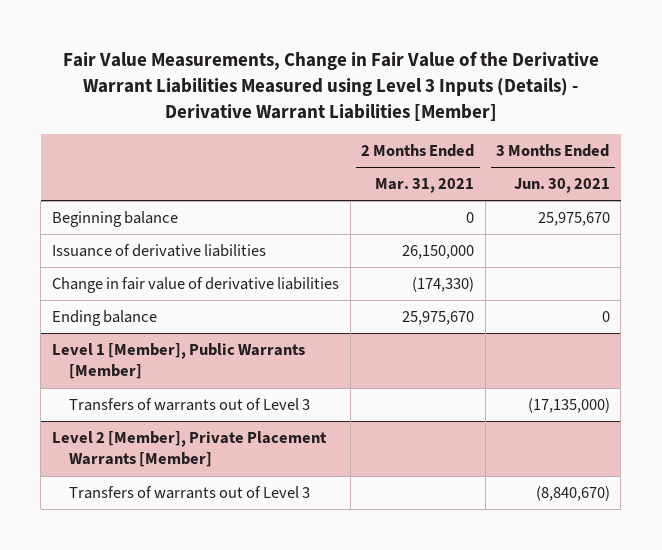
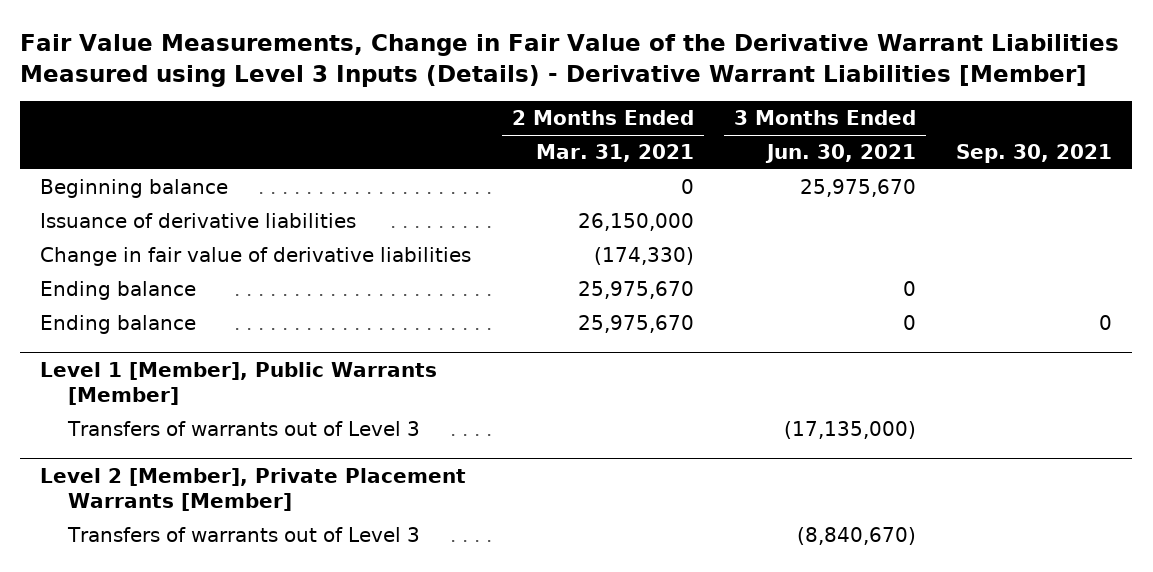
none -> [956,144,1113,164] Sep. 30, 2021
none -> [40,315,197,335] Ending balance

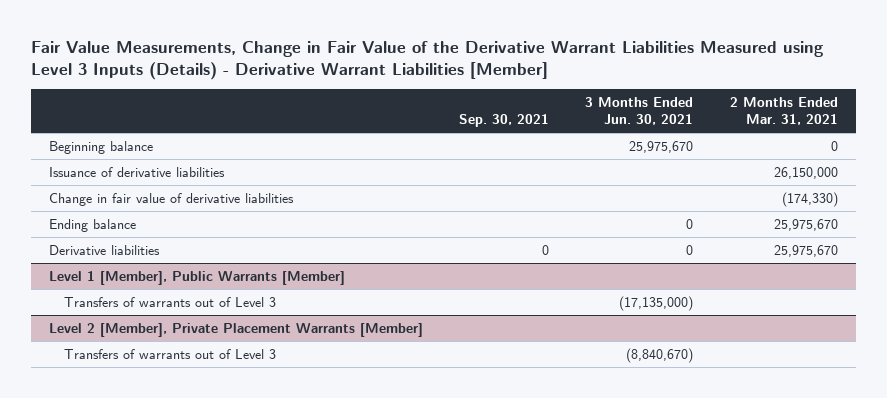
[40,315,197,335] Ending balance -> [48,244,160,255] Derivative liabilities

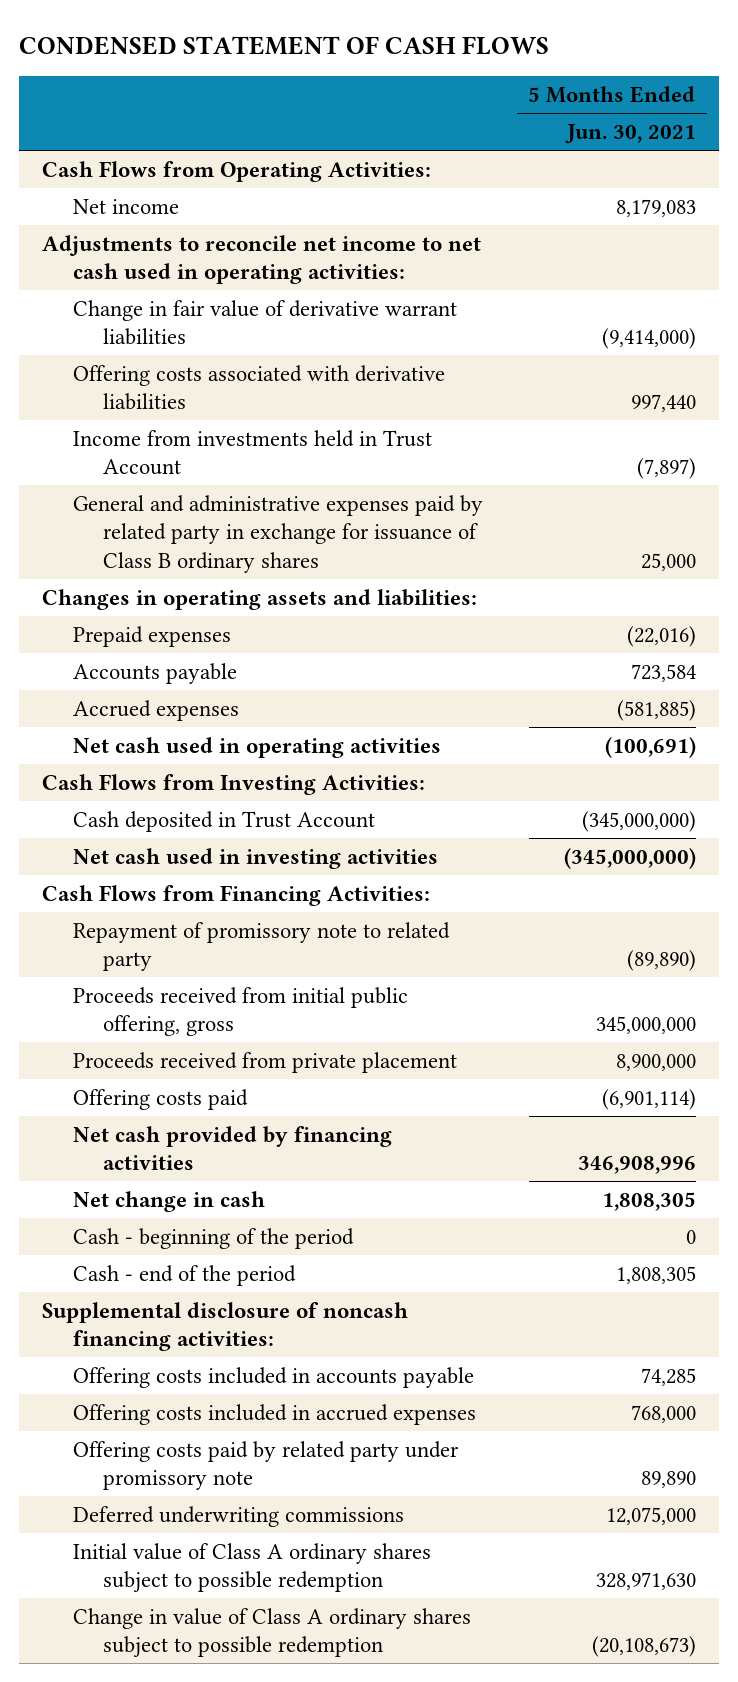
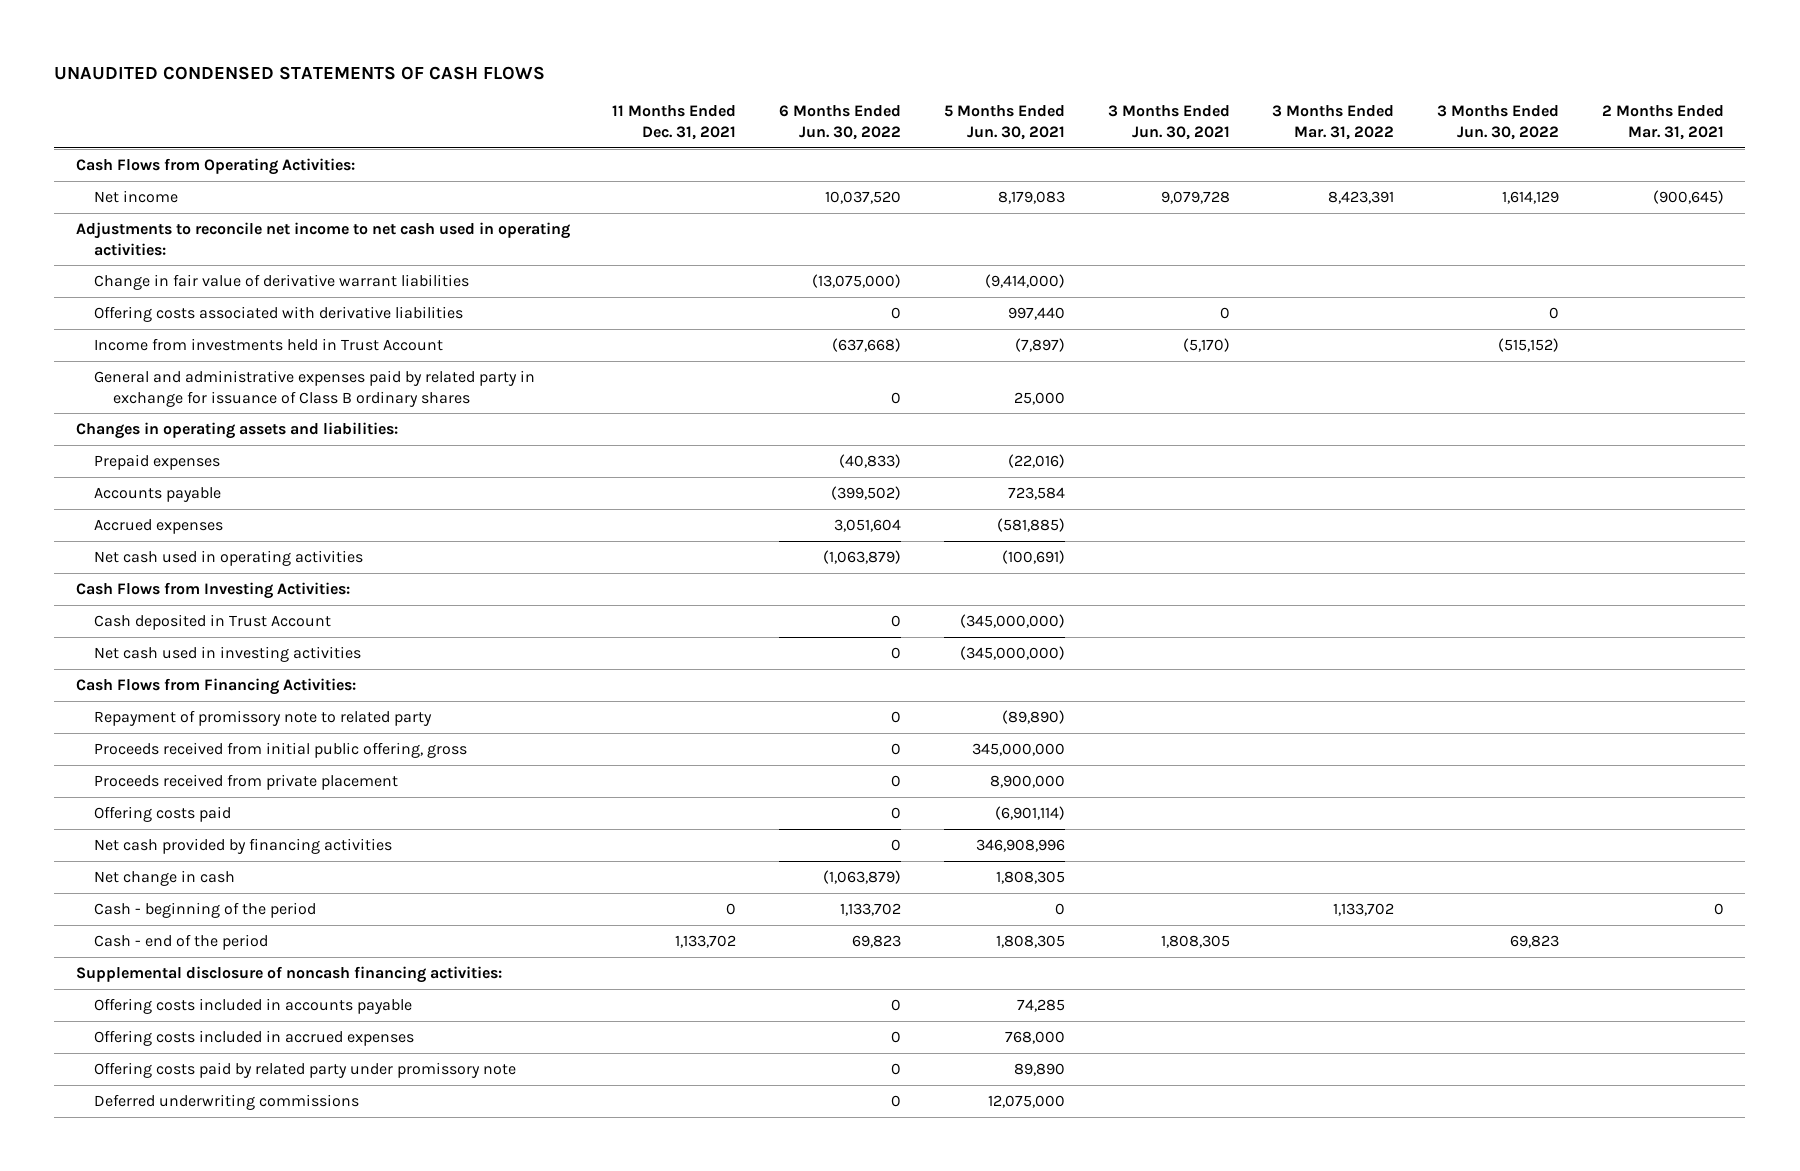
[19,36,550,56] CONDENSED STATEMENT OF CASH FLOWS -> [54,66,546,81] UNAUDITED CONDENSED STATEMENTS OF CASH FLOWS
none -> [612,105,737,141] 11 Months Ended Dec. 31, 2021
none -> [779,105,902,141] 6 Months Ended Jun. 30, 2022
none -> [1107,105,1230,141] 3 Months Ended Jun. 30, 2021
none -> [1272,105,1395,141] 3 Months Ended Mar. 31, 2022
none -> [1437,105,1560,141] 3 Months Ended Jun. 30, 2022
none -> [1601,105,1724,141] 2 Months Ended Mar. 31, 2021
[72,1542,431,1593] Initial value of Class A ordinary shares subject to possible redemption -> none
[72,1607,471,1658] Change in value of Class A ordinary shares subject to possible redemption -> none

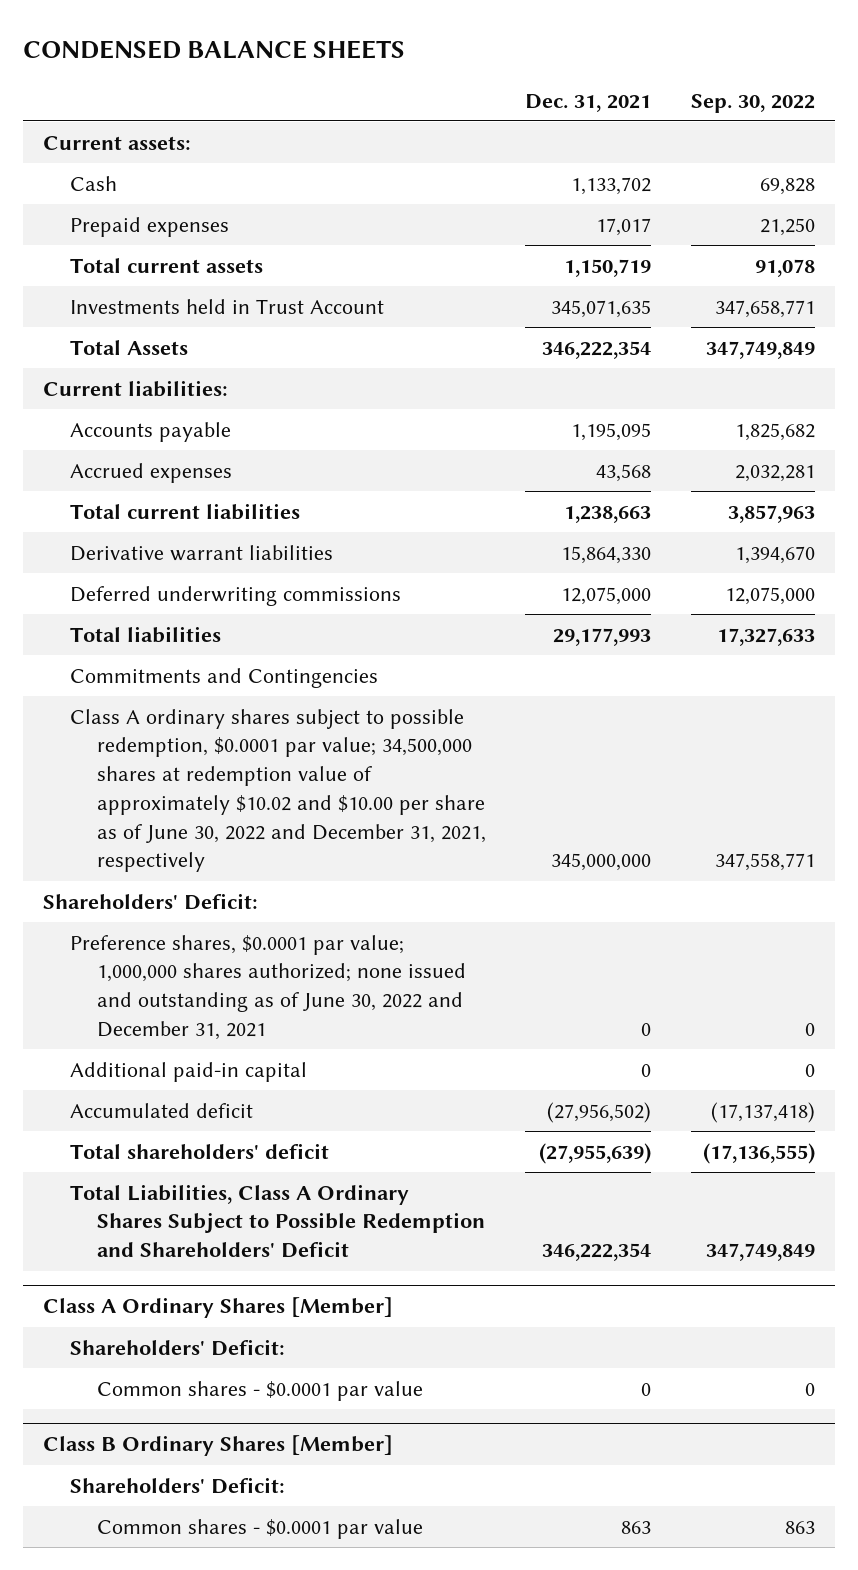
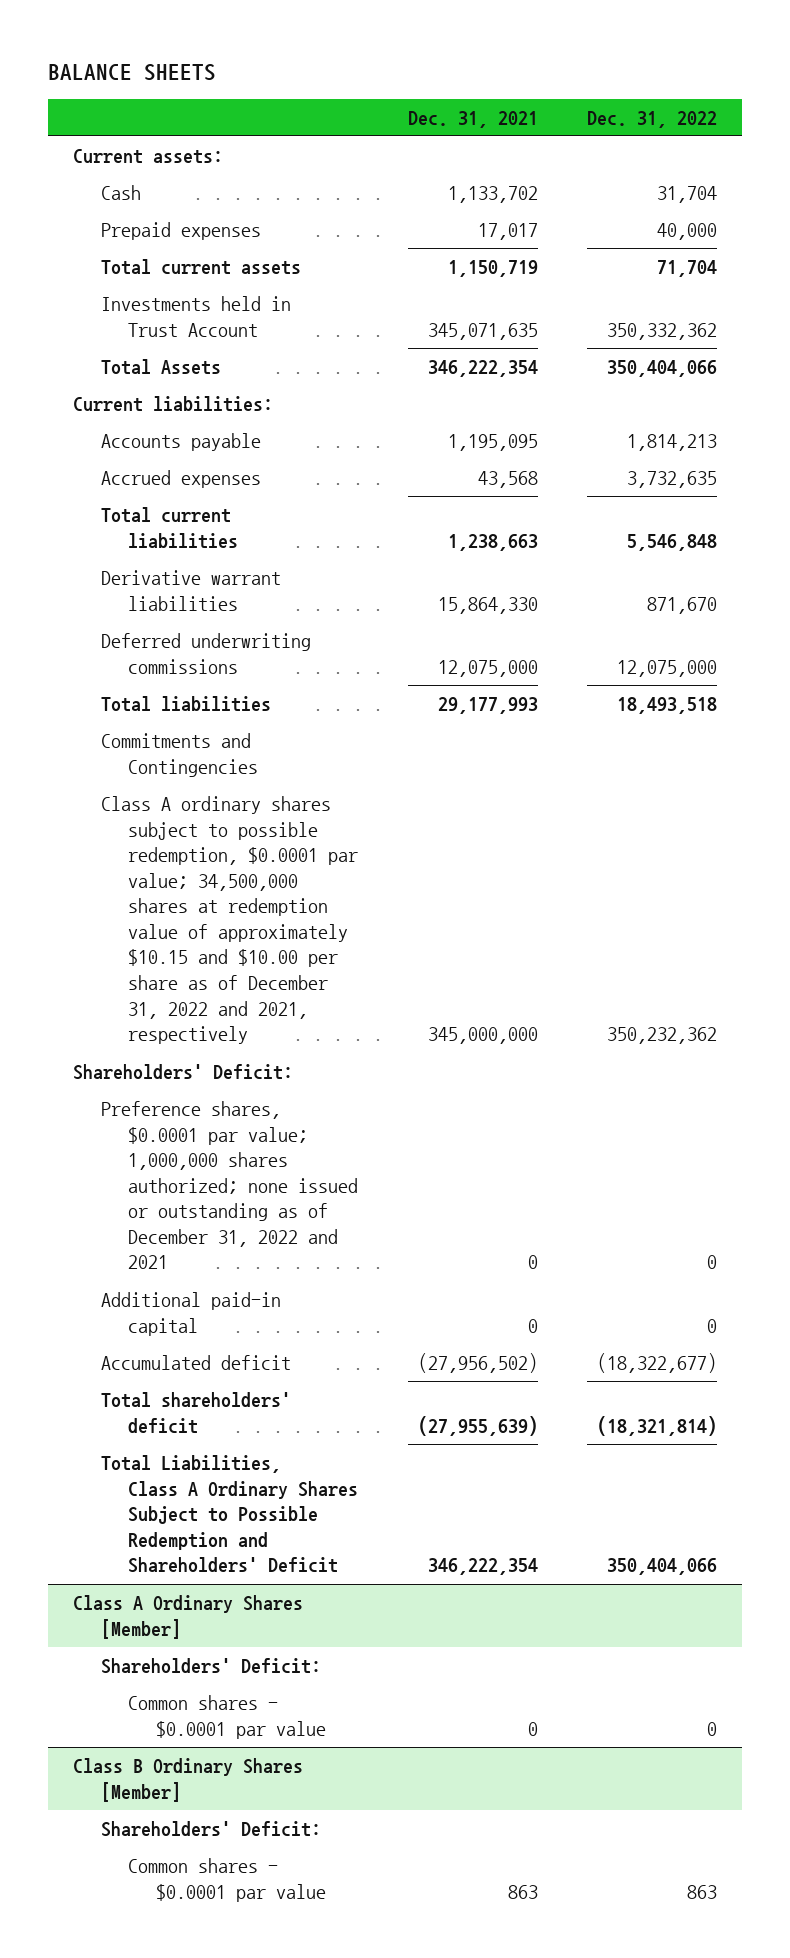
[23,39,406,59] CONDENSED BALANCE SHEETS -> [48,63,217,81] BALANCE SHEETS
[691,93,816,113] Sep. 30, 2022 -> none
none -> [587,110,718,128] Dec. 31, 2022
[69,708,486,873] Class A ordinary shares subject to possible redemption, $0.0001 par value; 34,500,000 shares at redemption value of approximately $10.02 and $10.00 per share as of June 30, 2022 and December 31, 2021, respectively -> [100,795,359,1045] Class A ordinary shares subject to possible redemption, $0.0001 par value; 34,500,000 shares at redemption value of approximately $10.15 and $10.00 per share as of December 31, 2022 and 2021, respectively
[69,934,466,1040] Preference shares, $0.0001 par value; 1,000,000 shares authorized; none issued and outstanding as of June 30, 2022 and December 31, 2021 -> [100,1100,359,1270] Preference shares, $0.0001 par value; 1,000,000 shares authorized; none issued or outstanding as of December 31, 2022 and 2021

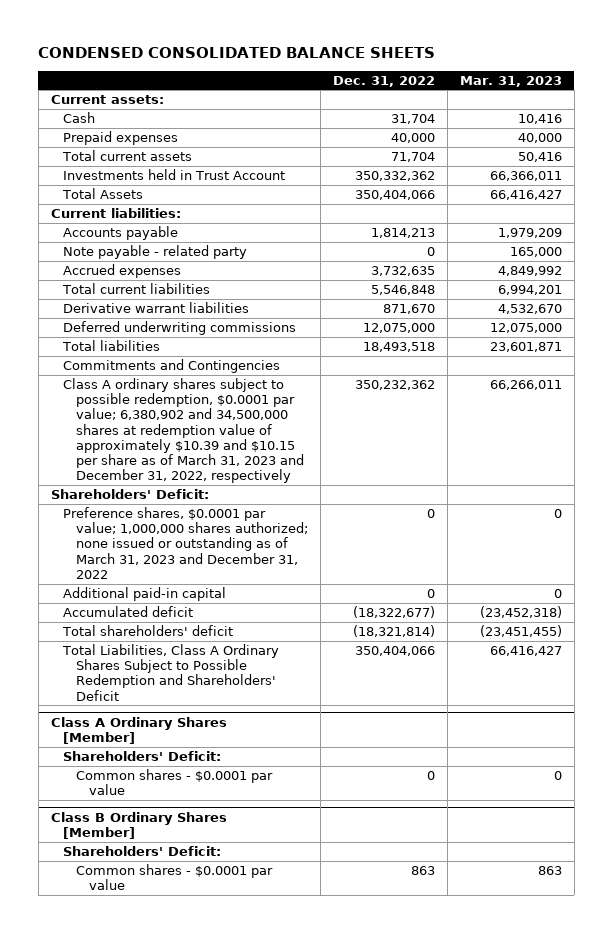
[48,63,217,81] BALANCE SHEETS -> [38,46,436,58] CONDENSED CONSOLIDATED BALANCE SHEETS
[407,110,538,128] Dec. 31, 2021 -> none
none -> [459,75,562,87] Mar. 31, 2023
none -> [63,245,248,260] Note payable - related party
[100,795,359,1045] Class A ordinary shares subject to possible redemption, $0.0001 par value; 34,500,000 shares at redemption value of approximately $10.15 and $10.00 per share as of December 31, 2022 and 2021, respectively -> [63,378,304,484] Class A ordinary shares subject to possible redemption, $0.0001 par value; 6,380,902 and 34,500,000 shares at redemption value of approximately $10.39 and $10.15 per share as of March 31, 2023 and December 31, 2022, respectively
[100,1100,359,1270] Preference shares, $0.0001 par value; 1,000,000 shares authorized; none issued or outstanding as of December 31, 2022 and 2021 -> [63,507,308,579] Preference shares, $0.0001 par value; 1,000,000 shares authorized; none issued or outstanding as of March 31, 2023 and December 31, 2022

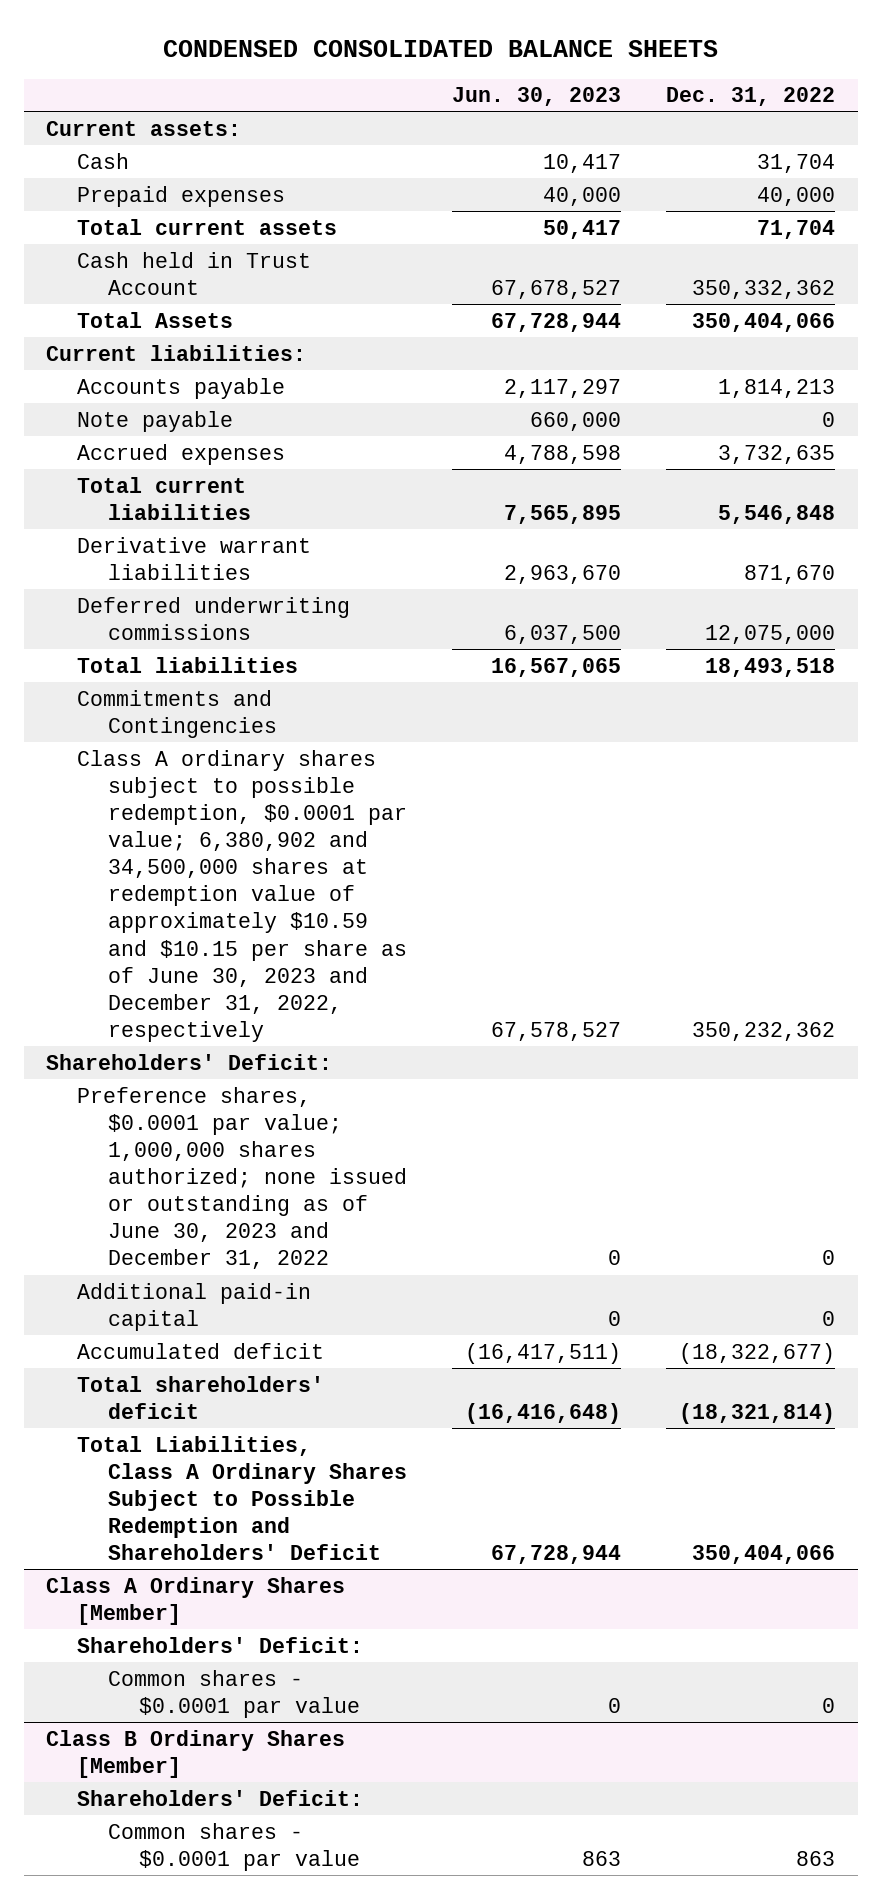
[459,75,562,87] Mar. 31, 2023 -> none
none -> [452,87,622,107] Jun. 30, 2023
[63,169,286,181] Investments held in Trust Account -> [77,251,312,295] Cash held in Trust Account
[63,245,248,260] Note payable - related party -> [77,410,234,432] Note payable
[63,378,304,484] Class A ordinary shares subject to possible redemption, $0.0001 par value; 6,380,902 and 34,500,000 shares at redemption value of approximately $10.39 and $10.15 per share as of March 31, 2023 and December 31, 2022, respectively -> [77,749,408,1043] Class A ordinary shares subject to possible redemption, $0.0001 par value; 6,380,902 and 34,500,000 shares at redemption value of approximately $10.59 and $10.15 per share as of June 30, 2023 and December 31, 2022, respectively
[63,507,308,579] Preference shares, $0.0001 par value; 1,000,000 shares authorized; none issued or outstanding as of March 31, 2023 and December 31, 2022 -> [77,1086,408,1270] Preference shares, $0.0001 par value; 1,000,000 shares authorized; none issued or outstanding as of June 30, 2023 and December 31, 2022

